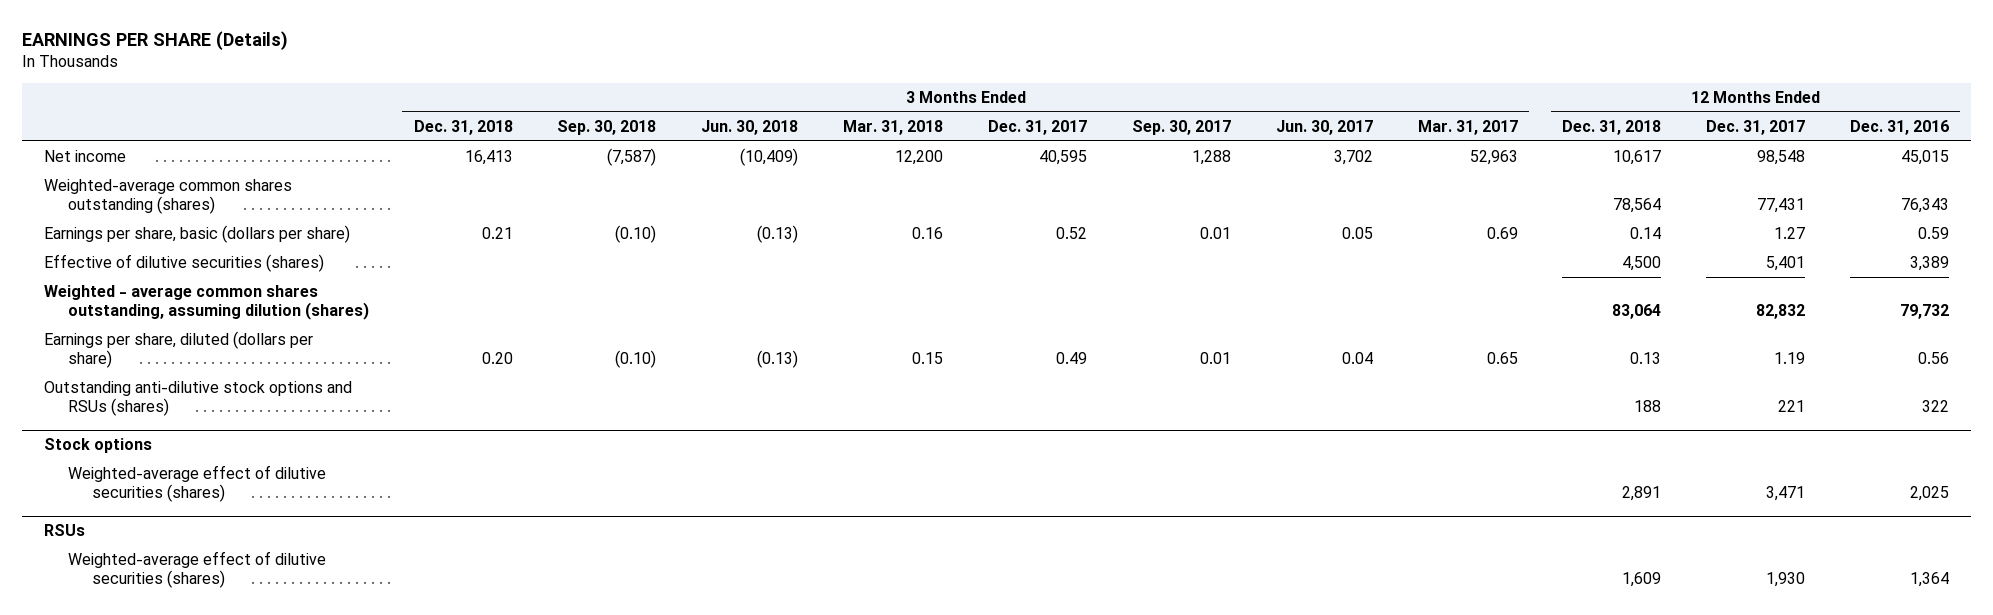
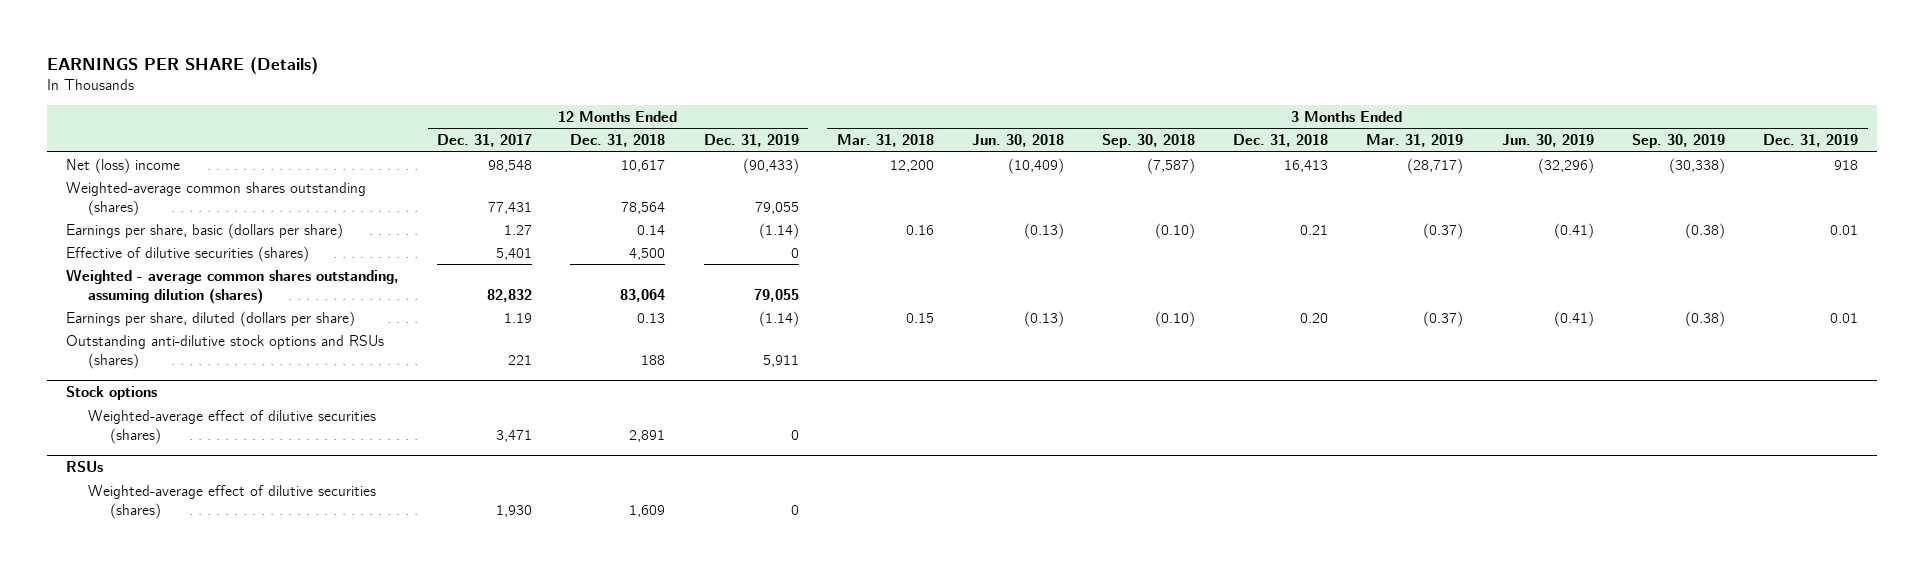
[987,119,1087,135] Dec. 31, 2017 -> none
[1131,119,1231,135] Sep. 30, 2017 -> none
[1275,119,1373,135] Jun. 30, 2017 -> none
[1417,119,1518,135] Mar. 31, 2017 -> none
[1850,119,1950,135] Dec. 31, 2016 -> none
none -> [703,134,799,148] Dec. 31, 2019
none -> [1366,134,1464,148] Mar. 31, 2019
none -> [1501,134,1594,148] Jun. 30, 2019
none -> [1631,134,1725,149] Sep. 30, 2019
none -> [1762,134,1858,148] Dec. 31, 2019
[43,149,126,162] Net income -> [65,157,180,174] Net (loss) income

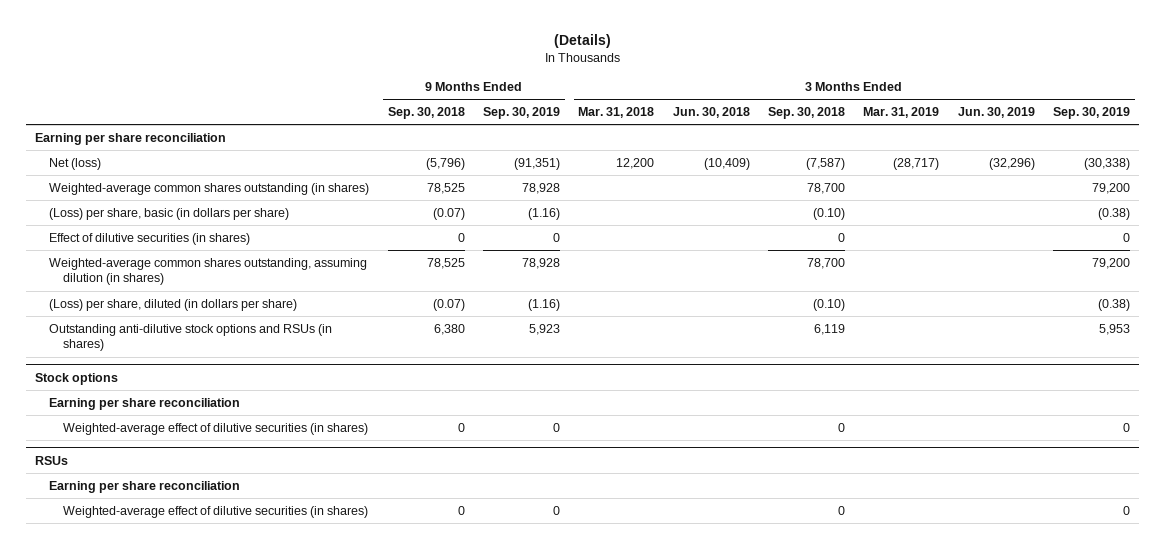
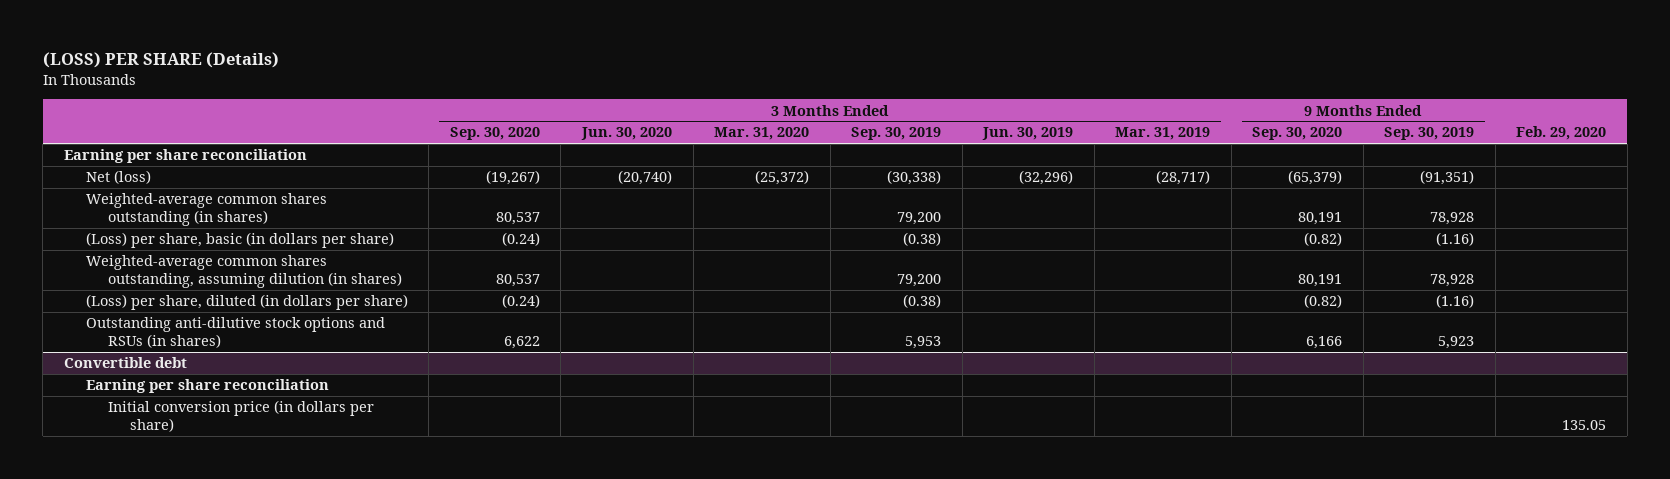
[553,34,611,49] (Details) -> [42,52,279,69] (LOSS) PER SHARE (Details)
[387,106,465,119] Sep. 30, 2018 -> none
[578,106,655,118] Mar. 31, 2018 -> none
[672,106,750,118] Jun. 30, 2018 -> none
[768,106,846,119] Sep. 30, 2018 -> none
none -> [449,127,540,141] Sep. 30, 2020
none -> [580,127,672,141] Jun. 30, 2020
none -> [714,127,810,141] Mar. 31, 2020
none -> [1252,127,1343,141] Sep. 30, 2020
none -> [1516,126,1607,141] Feb. 29, 2020
[49,232,251,245] Effect of dilutive securities (in shares) -> none
[35,372,119,385] Stock options -> none
[49,397,241,410] Earning per share reconciliation -> none
[63,422,369,435] Weighted-average effect of dilutive securities (in shares) -> none
[35,455,69,465] RSUs -> none
none -> [63,357,187,369] Convertible debt
[63,505,369,518] Weighted-average effect of dilutive securities (in shares) -> none
none -> [107,400,374,433] Initial conversion price (in dollars per share)

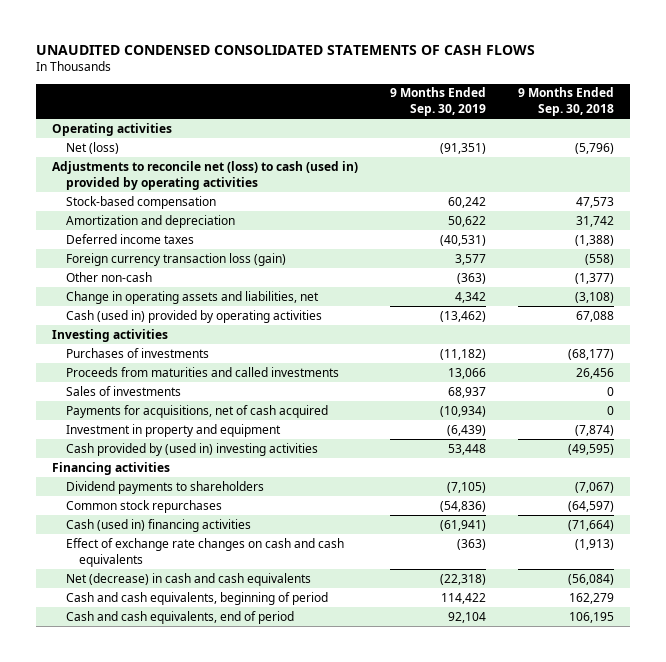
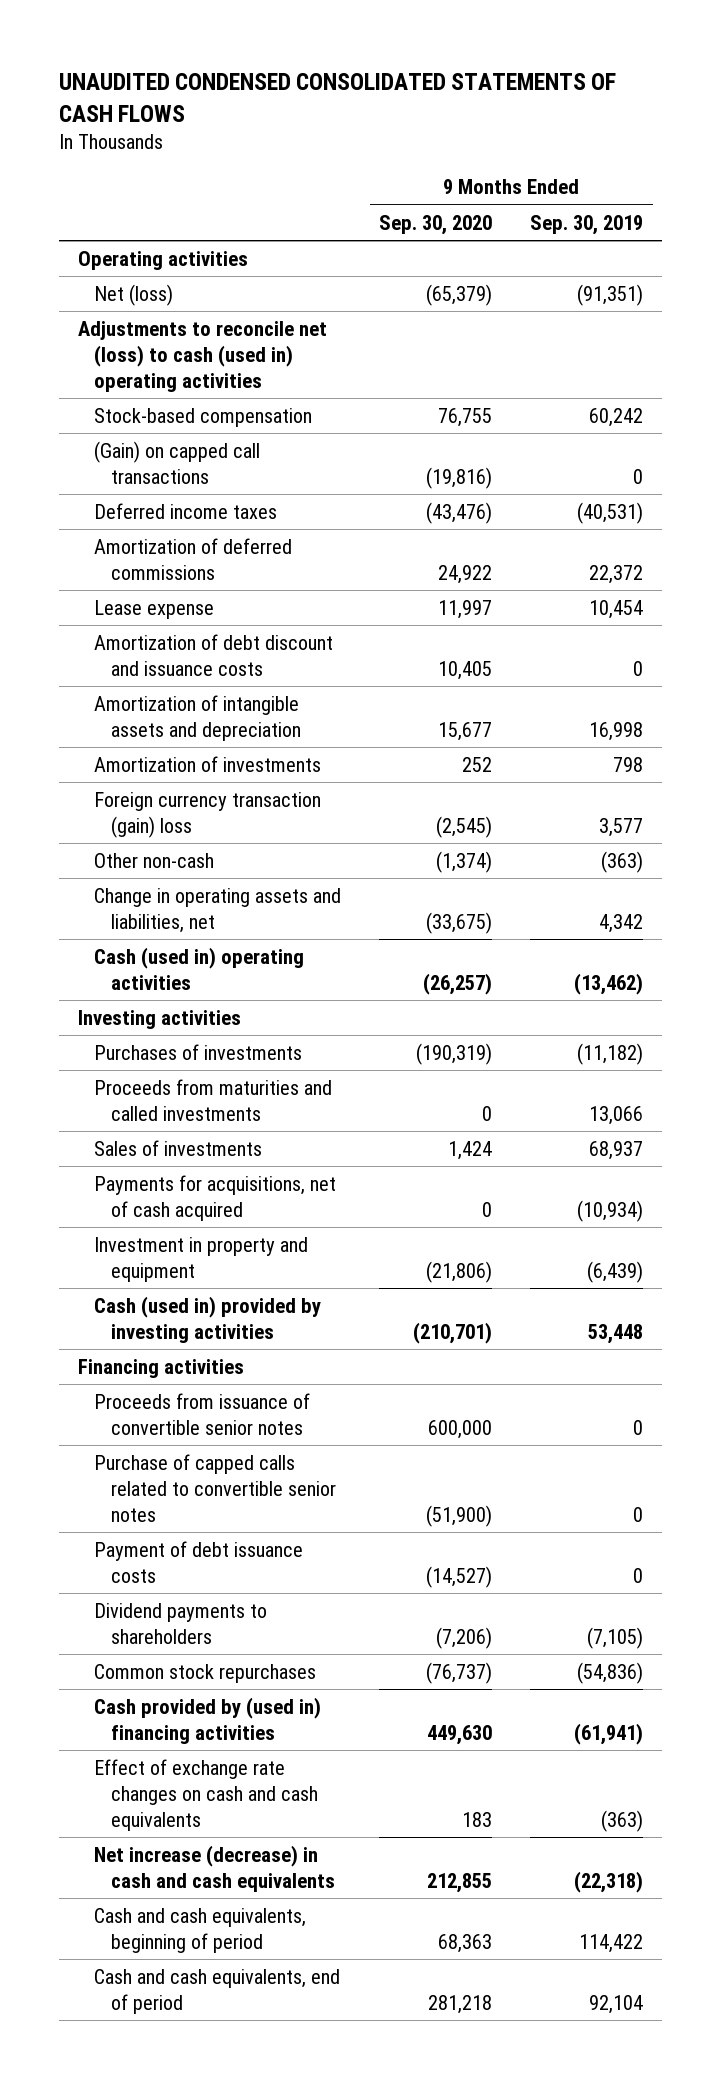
[518,87,615,117] 9 Months Ended Sep. 30, 2018 -> none
none -> [379,214,493,235] Sep. 30, 2020
[51,160,358,190] Adjustments to reconcile net (loss) to cash (used in) provided by operating activities -> [77,320,327,393] Adjustments to reconcile net (loss) to cash (used in) operating activities
[65,214,235,228] Amortization and depreciation -> none
none -> [94,440,261,484] (Gain) on capped call transactions
none -> [94,537,293,580] Amortization of deferred commissions
none -> [94,599,215,619] Lease expense
none -> [94,633,334,676] Amortization of debt discount and issuance costs
none -> [94,694,301,741] Amortization of intangible assets and depreciation
none -> [94,755,322,772] Amortization of investments
[65,252,286,266] Foreign currency transaction loss (gain) -> [94,791,322,838] Foreign currency transaction (gain) loss
[65,309,322,323] Cash (used in) provided by operating activities -> [94,946,305,990] Cash (used in) operating activities
[65,442,318,456] Cash provided by (used in) investing activities -> [94,1295,322,1343] Cash (used in) provided by investing activities
none -> [94,1392,311,1435] Proceeds from issuance of convertible senior notes
none -> [94,1453,336,1523] Purchase of capped calls related to convertible senior notes
none -> [94,1540,304,1583] Payment of debt issuance costs
[65,518,251,532] Cash (used in) financing activities -> [94,1696,322,1744] Cash provided by (used in) financing activities
[65,572,311,586] Net (decrease) in cash and cash equivalents -> [94,1844,335,1892] Net increase (decrease) in cash and cash equivalents

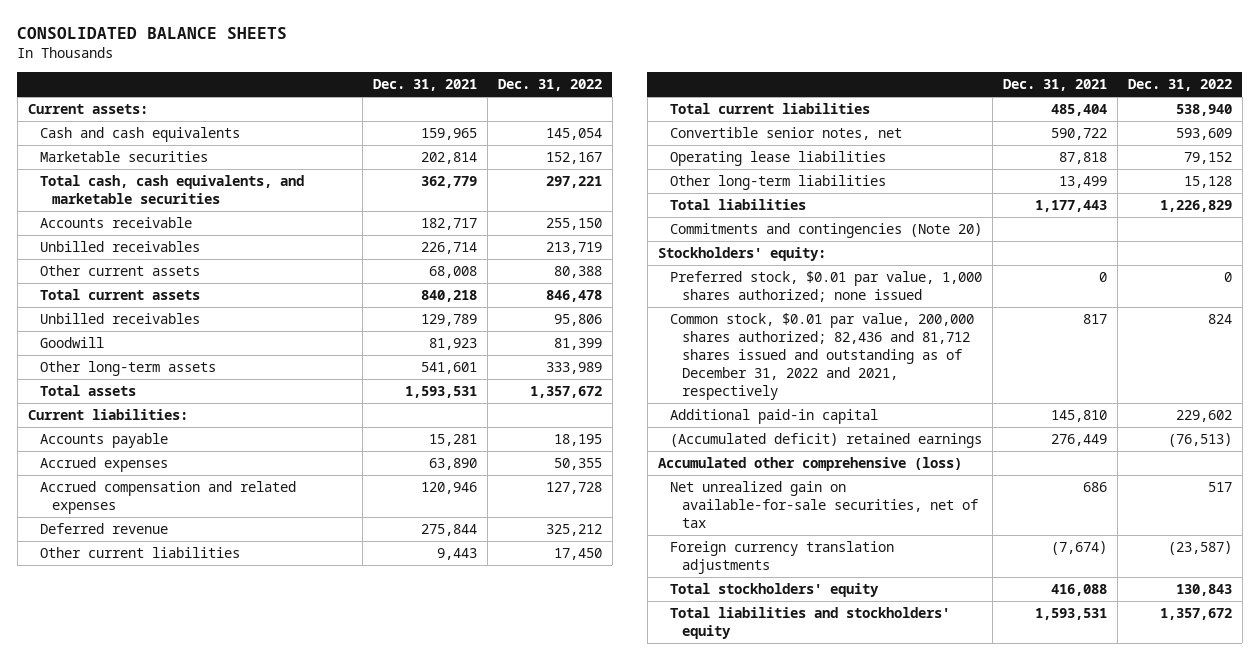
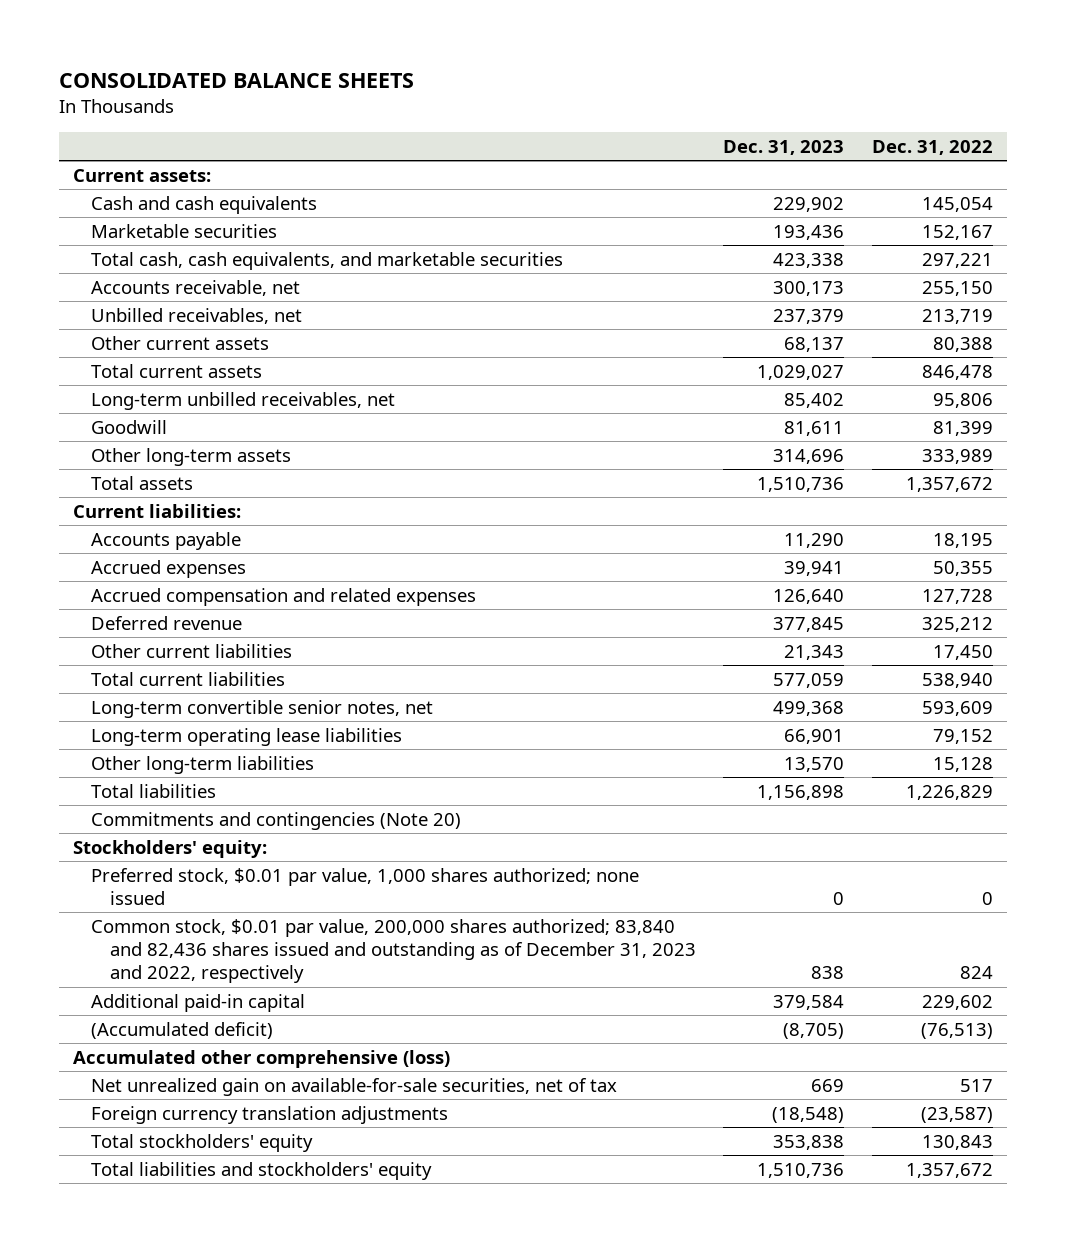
[372,79,477,92] Dec. 31, 2021 -> none
none -> [723,139,845,155] Dec. 31, 2023
[39,217,192,229] Accounts receivable -> [91,279,301,296] Accounts receivable, net
[39,241,200,253] Unbilled receivables -> [91,307,303,324] Unbilled receivables, net
[39,313,200,325] Unbilled receivables -> [91,391,396,410] Long-term unbilled receivables, net
[669,127,902,141] Convertible senior notes, net -> [91,699,434,718] Long-term convertible senior notes, net
[669,151,886,167] Operating lease liabilities -> [91,727,403,746] Long-term operating lease liabilities
[669,313,974,401] Common stock, $0.01 par value, 200,000 shares authorized; 82,436 and 81,712 shares issued and outstanding as of December 31, 2022 and 2021, respectively -> [91,918,696,984] Common stock, $0.01 par value, 200,000 shares authorized; 83,840 and 82,436 shares issued and outstanding as of December 31, 2023 and 2022, respectively
[669,433,982,449] (Accumulated deficit) retained earnings -> [91,1021,274,1039] (Accumulated deficit)

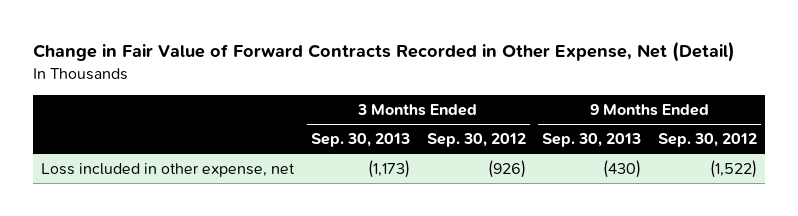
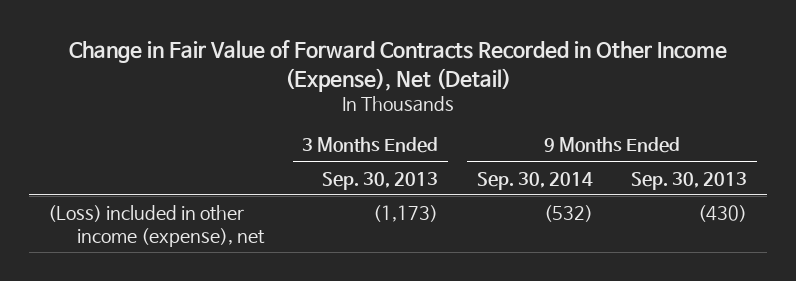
[32,41,735,63] Change in Fair Value of Forward Contracts Recorded in Other Expense, Net (Detail) -> [68,40,727,92] Change in Fair Value of Forward Contracts Recorded in Other Income (Expense), Net (Detail)
[426,133,526,148] Sep. 30, 2012 -> none
[657,133,757,148] Sep. 30, 2012 -> none
none -> [476,171,593,190] Sep. 30, 2014
[41,163,296,178] Loss included in other expense, net -> [48,205,265,247] (Loss) included in other income (expense), net

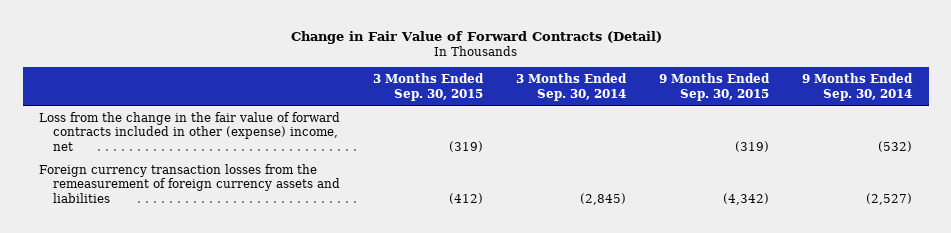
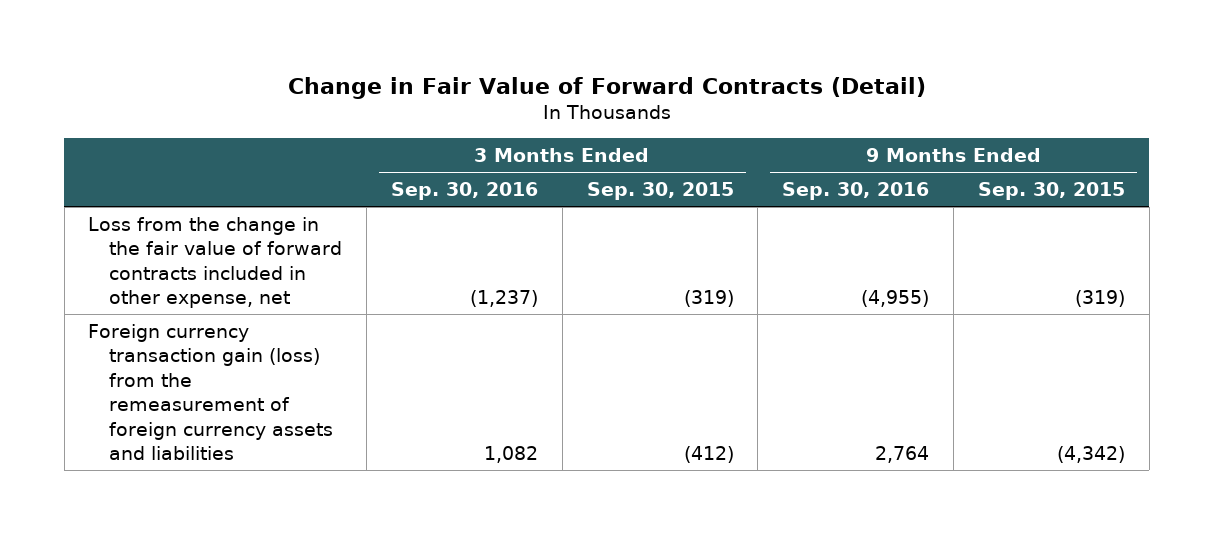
[516,73,628,101] 3 Months Ended Sep. 30, 2014 -> none
[802,73,914,101] 9 Months Ended Sep. 30, 2014 -> none
none -> [390,182,538,201] Sep. 30, 2016
none -> [782,182,930,201] Sep. 30, 2016
[39,111,341,151] Loss from the change in the fair value of forward contracts included in other (expense) income, net -> [88,216,343,309] Loss from the change in the fair value of forward contracts included in other expense, net
[39,163,341,203] Foreign currency transaction losses from the remeasurement of foreign currency assets and liabilities -> [88,323,334,460] Foreign currency transaction gain (loss) from the remeasurement of foreign currency assets and liabilities

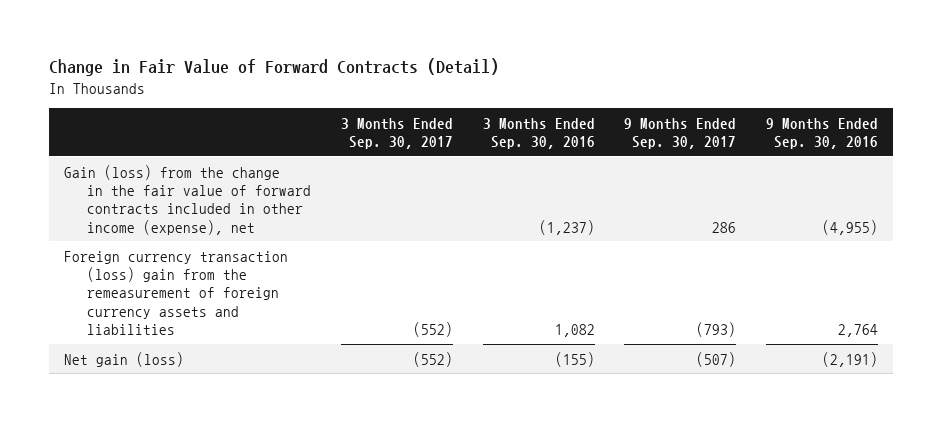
[586,182,734,201] Sep. 30, 2015 -> none
[978,182,1126,201] Sep. 30, 2015 -> none
none -> [340,117,453,150] 3 Months Ended Sep. 30, 2017
none -> [624,117,737,150] 9 Months Ended Sep. 30, 2017
[88,216,343,309] Loss from the change in the fair value of forward contracts included in other expense, net -> [63,164,312,235] Gain (loss) from the change in the fair value of forward contracts included in other income (expense), net
[88,323,334,460] Foreign currency transaction gain (loss) from the remeasurement of foreign currency assets and liabilities -> [63,250,288,335] Foreign currency transaction (loss) gain from the remeasurement of foreign currency assets and liabilities
none -> [63,351,184,367] Net gain (loss)

